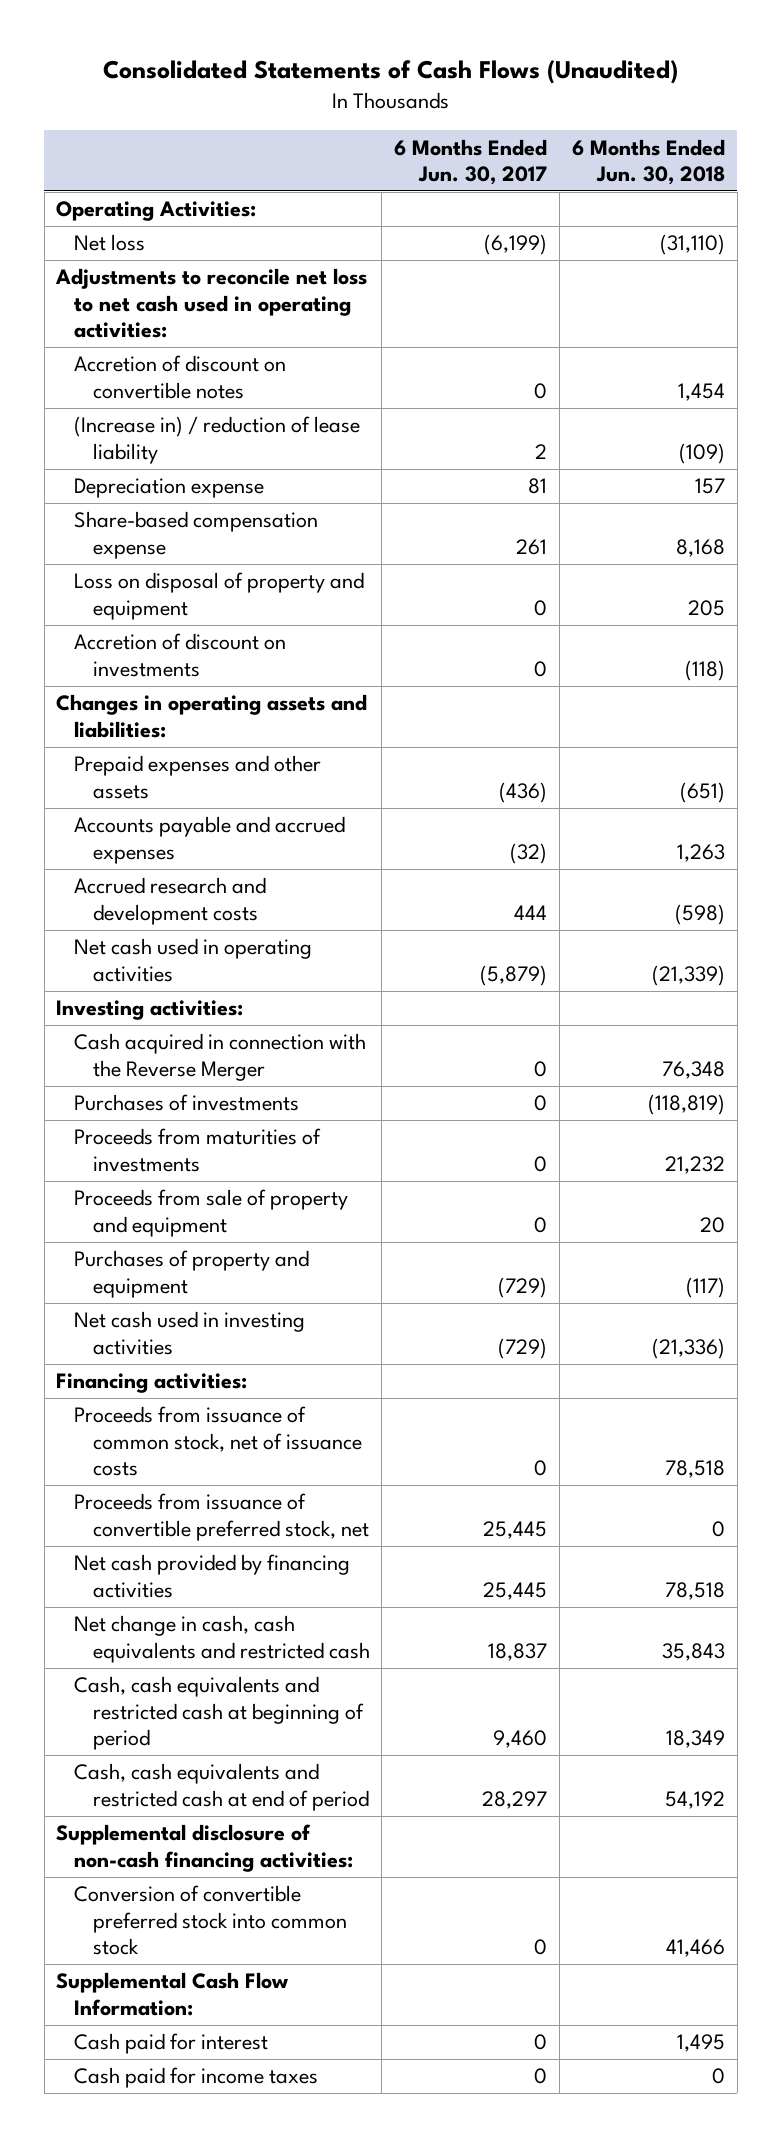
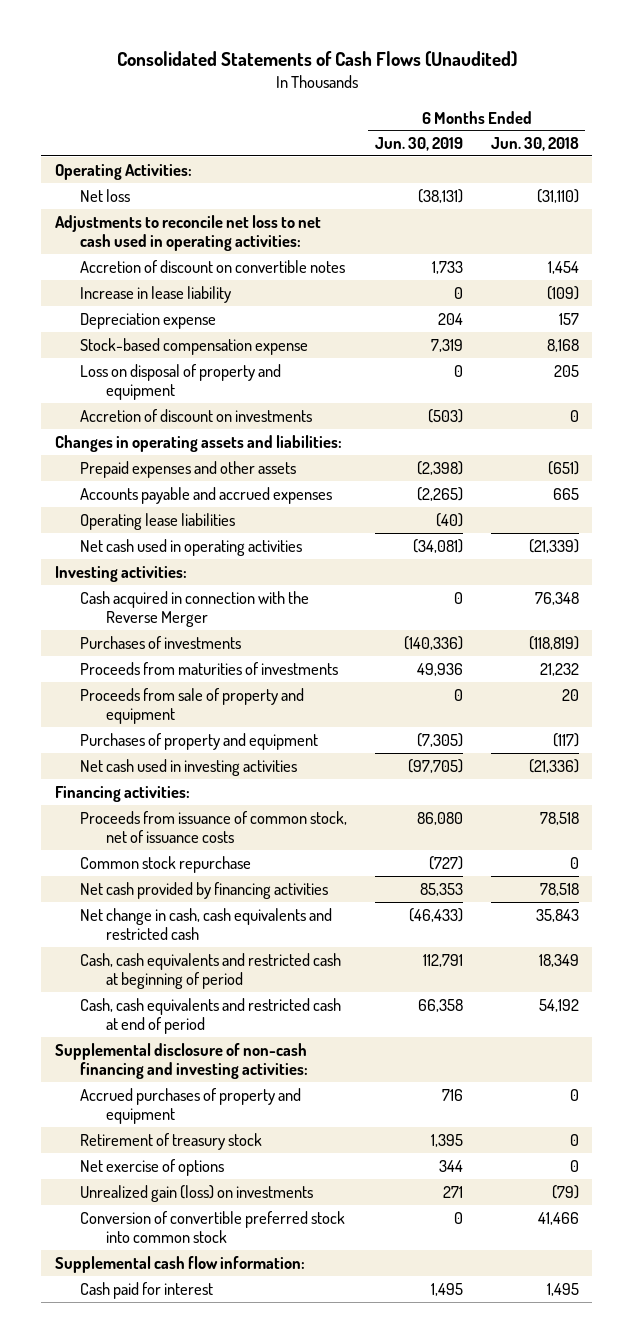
[394,138,548,186] 6 Months Ended Jun. 30, 2017 -> none
none -> [375,137,464,152] Jun. 30, 2019
[74,416,361,464] (Increase in) / reduction of lease liability -> [80,285,232,303] Increase in lease liability
[74,511,319,559] Share-based compensation expense -> [80,337,309,355] Stock-based compensation expense
[684,659,725,681] (118) -> [569,409,579,422] 0
[74,877,267,925] Accrued research and development costs -> none
[676,843,725,862] 1,263 -> [552,487,579,500] 665
none -> [80,512,236,530] Operating lease liabilities
[74,1493,369,1541] Proceeds from issuance of convertible preferred stock, net -> none
none -> [80,855,252,873] Common stock repurchase
[56,1824,354,1872] Supplemental disclosure of non-cash financing activities: -> [54,1042,309,1079] Supplemental disclosure of non-cash financing and investing activities:
none -> [80,1087,302,1124] Accrued purchases of property and equipment
none -> [80,1132,263,1150] Retirement of treasury stock
none -> [80,1158,225,1176] Net exercise of options
none -> [80,1184,314,1202] Unrealized gain (loss) on investments
[56,1972,289,2016] Supplemental Cash Flow Information: -> [54,1255,305,1273] Supplemental cash flow information:
[74,2067,319,2089] Cash paid for income taxes -> none

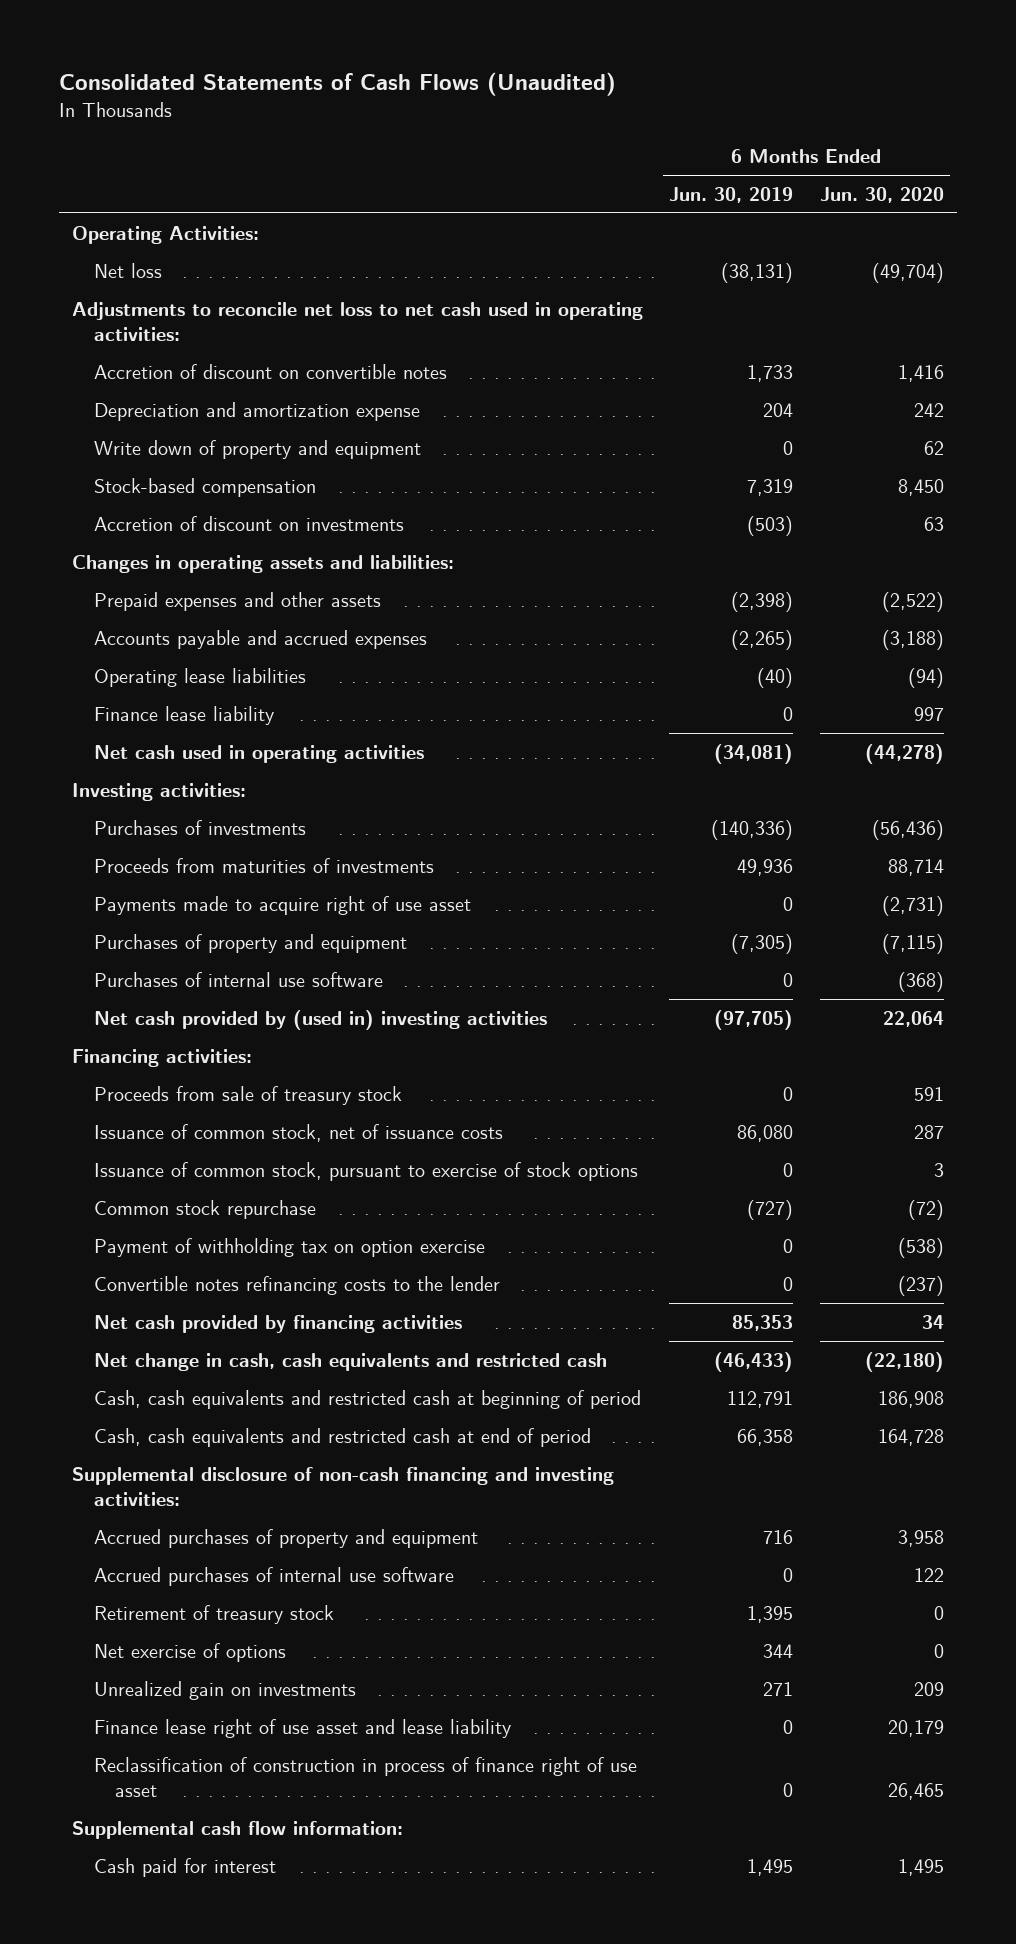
[490,137,579,152] Jun. 30, 2018 -> none
none -> [819,186,944,203] Jun. 30, 2020
[80,285,232,303] Increase in lease liability -> none
[80,363,282,400] Loss on disposal of property and equipment -> none
[80,312,217,329] Depreciation expense -> [93,401,420,421] Depreciation and amortization expense
none -> [93,439,421,459] Write down of property and equipment
[80,337,309,355] Stock-based compensation expense -> [93,477,316,497] Stock-based compensation
none -> [93,705,274,725] Finance lease liability
[80,590,310,627] Cash acquired in connection with the Reverse Merger -> none
[80,687,305,724] Proceeds from sale of property and equipment -> none
none -> [93,895,471,915] Payments made to acquire right of use asset
none -> [93,971,383,987] Purchases of internal use software
[80,758,298,776] Net cash used in investing activities -> [93,1009,547,1030] Net cash provided by (used in) investing activities
none -> [93,1085,402,1105] Proceeds from sale of treasury stock
[80,810,348,843] Proceeds from issuance of common stock, net of issuance costs -> [93,1123,503,1142] Issuance of common stock, net of issuance costs
none -> [93,1161,638,1181] Issuance of common stock, pursuant to exercise of stock options
none -> [93,1237,485,1257] Payment of withholding tax on option exercise
none -> [93,1275,500,1295] Convertible notes refinancing costs to the lender
none -> [93,1566,454,1586] Accrued purchases of internal use software
[80,1210,346,1243] Conversion of convertible preferred stock into common stock -> none
[80,1184,314,1202] Unrealized gain (loss) on investments -> [93,1680,356,1700] Unrealized gain on investments
none -> [93,1718,511,1738] Finance lease right of use asset and lease liability
none -> [93,1756,637,1798] Reclassification of construction in process of finance right of use asset

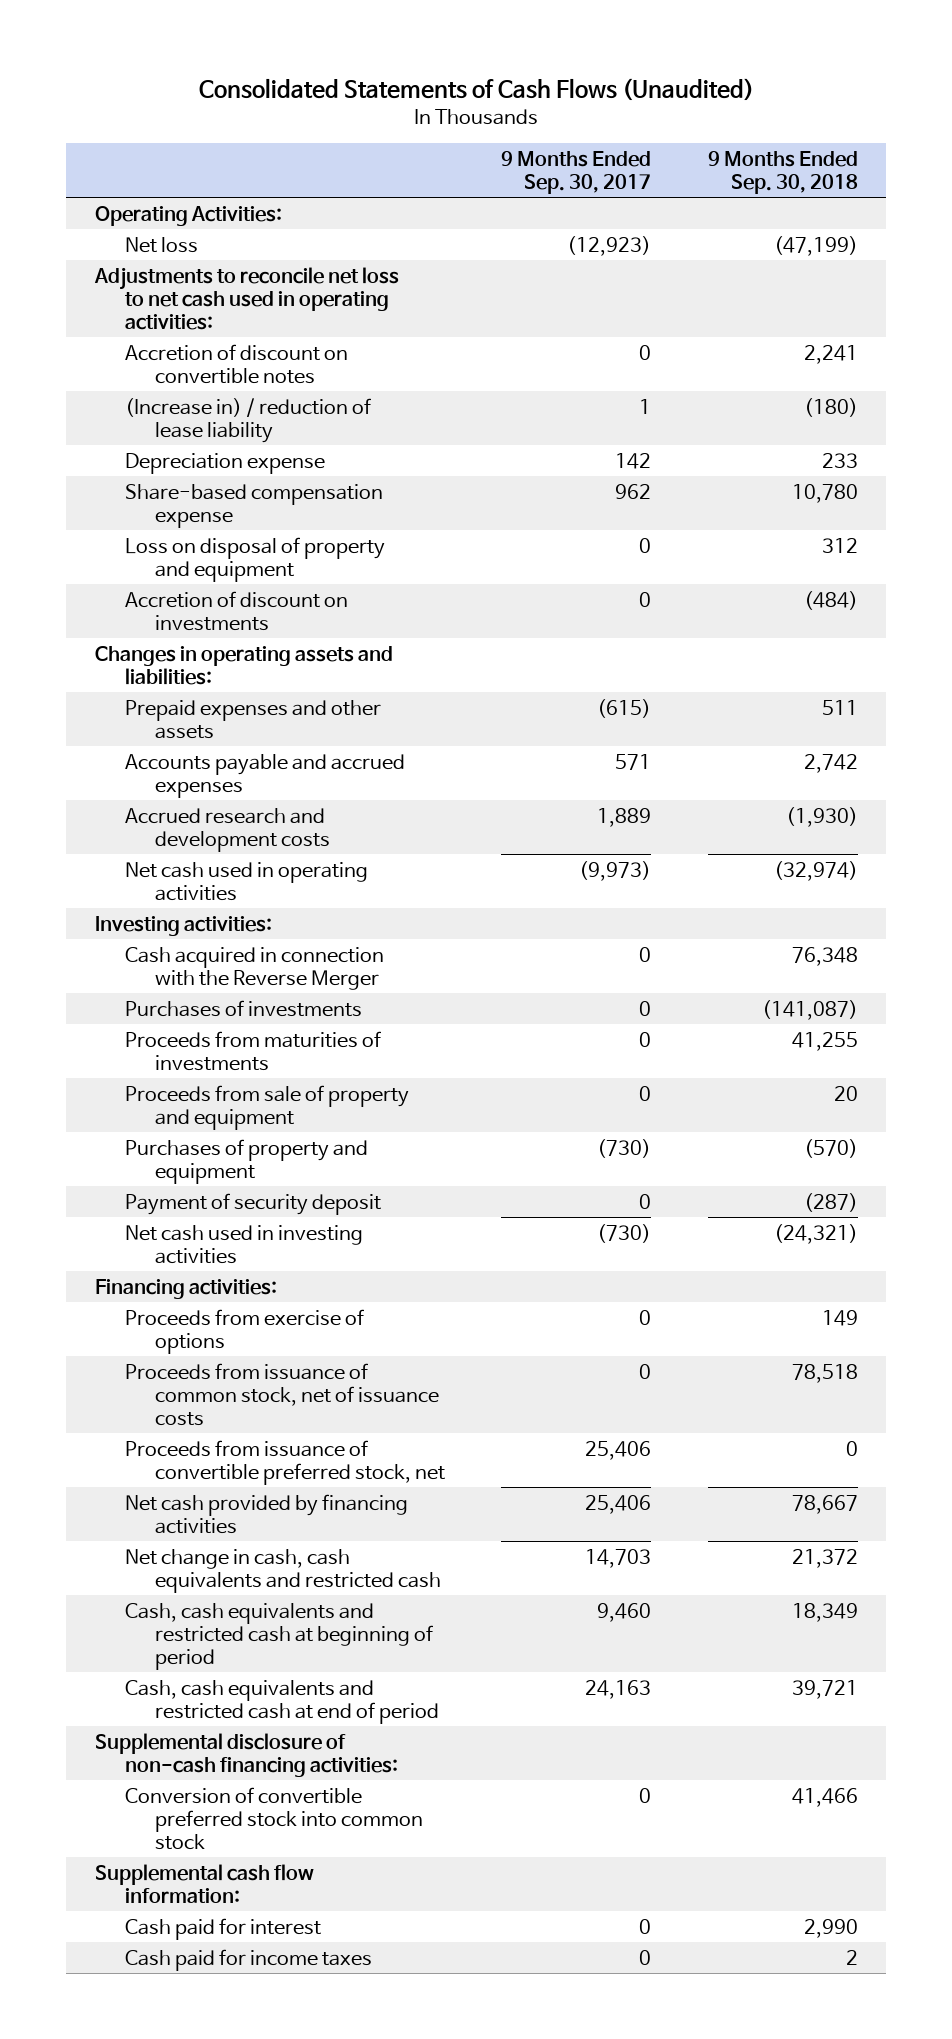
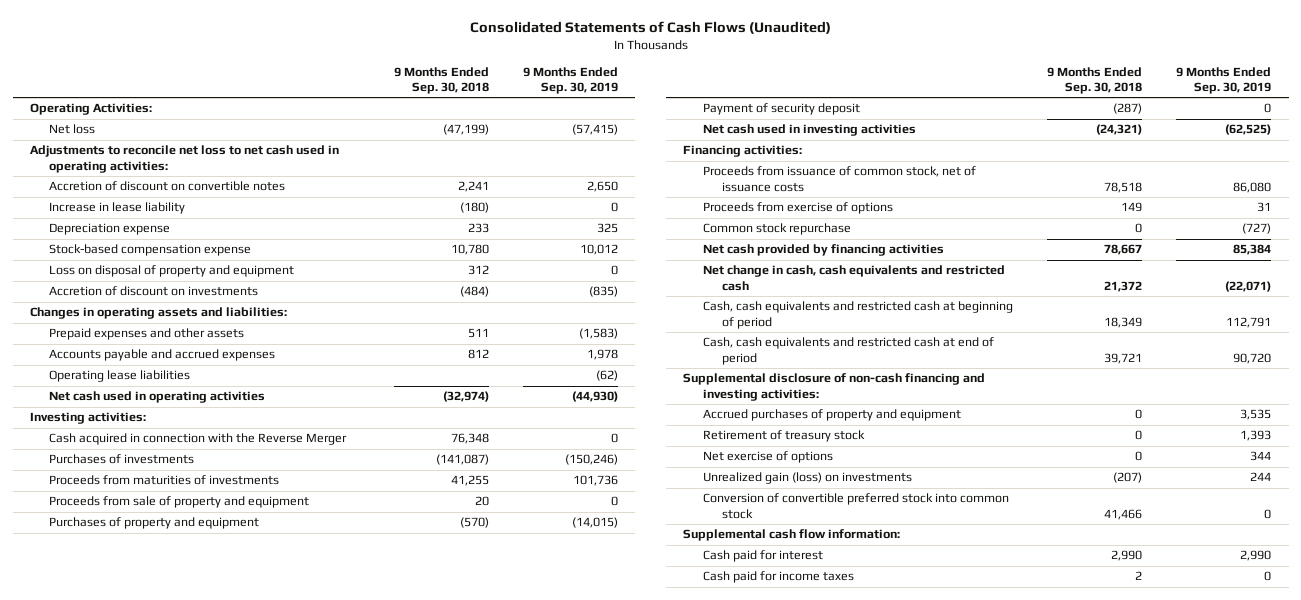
[501,150,652,194] 9 Months Ended Sep. 30, 2017 -> none
none -> [523,66,619,94] 9 Months Ended Sep. 30, 2019
[124,397,371,443] (Increase in) / reduction of lease liability -> [49,202,186,215] Increase in lease liability
[124,483,383,528] Share-based compensation expense -> [49,244,252,257] Stock-based compensation expense
[124,807,331,852] Accrued research and development costs -> none
[803,753,858,773] 2,742 -> [467,349,489,360] 812
none -> [49,370,191,383] Operating lease liabilities
[124,1439,446,1485] Proceeds from issuance of convertible preferred stock, net -> none
[124,1308,364,1354] Proceeds from exercise of options -> [702,202,893,215] Proceeds from exercise of options
none -> [702,223,851,236] Common stock repurchase
[94,1732,398,1777] Supplemental disclosure of non-cash financing activities: -> [683,373,986,401] Supplemental disclosure of non-cash financing and investing activities:
none -> [702,409,961,422] Accrued purchases of property and equipment
none -> [702,430,865,443] Retirement of treasury stock
none -> [702,451,833,464] Net exercise of options
none -> [702,472,912,485] Unrealized gain (loss) on investments

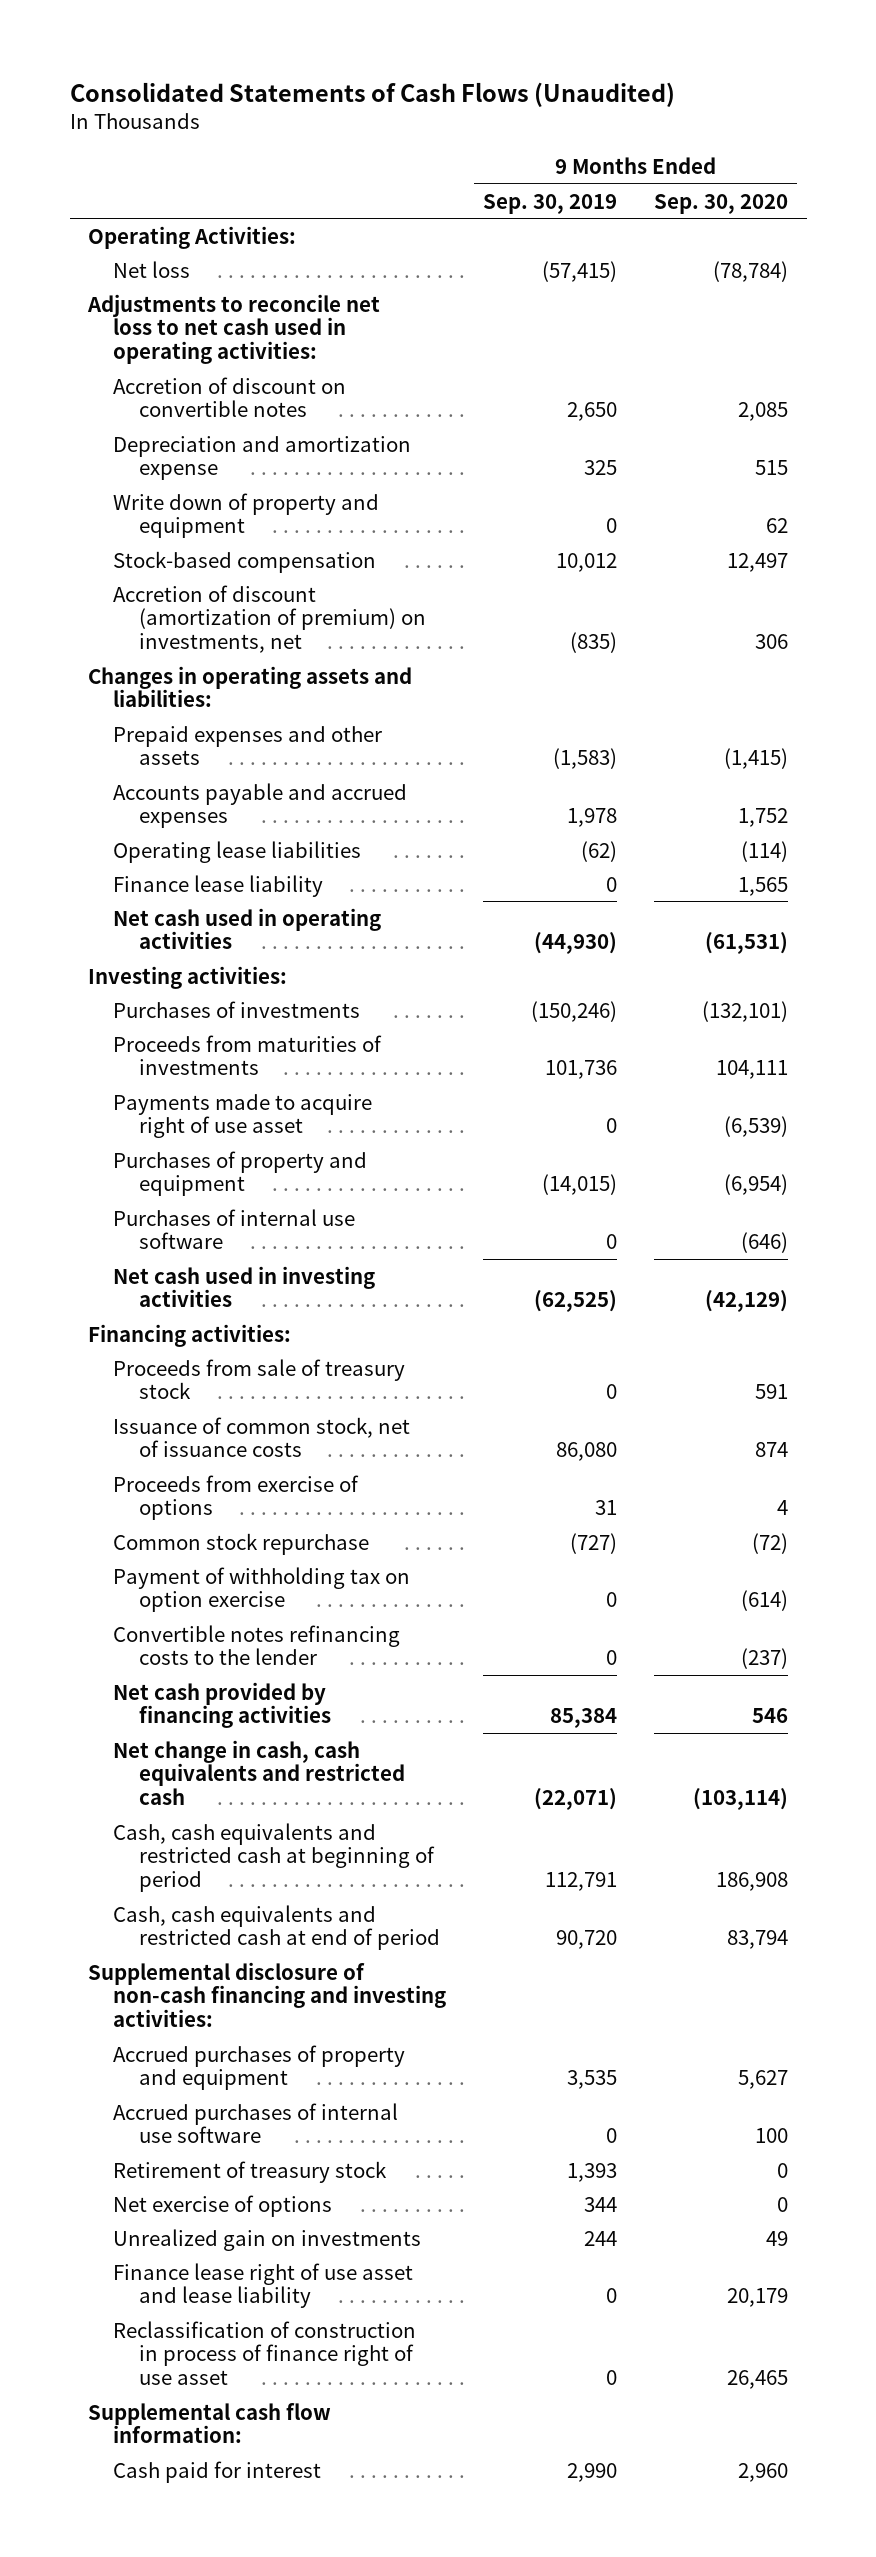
[393,66,489,94] 9 Months Ended Sep. 30, 2018 -> none
none -> [654,193,789,214] Sep. 30, 2020
[49,202,186,215] Increase in lease liability -> none
[49,265,295,278] Loss on disposal of property and equipment -> none
[49,223,171,236] Depreciation expense -> [113,435,412,481] Depreciation and amortization expense
none -> [113,492,380,539] Write down of property and equipment
[49,244,252,257] Stock-based compensation expense -> [113,550,377,573] Stock-based compensation
[49,286,259,297] Accretion of discount on investments -> [113,584,426,654] Accretion of discount (amortization of premium) on investments, net
none -> [113,874,324,897] Finance lease liability
[49,433,348,446] Cash acquired in connection with the Reverse Merger -> none
[49,496,310,509] Proceeds from sale of property and equipment -> none
none -> [113,1093,373,1139] Payments made to acquire right of use asset
[702,103,860,116] Payment of security deposit -> none
none -> [113,1208,356,1250] Purchases of internal use software
none -> [113,1358,406,1400] Proceeds from sale of treasury stock
[702,166,976,192] Proceeds from issuance of common stock, net of issuance costs -> [113,1416,411,1458] Issuance of common stock, net of issuance costs
none -> [113,1566,411,1613] Payment of withholding tax on option exercise
none -> [113,1624,401,1666] Convertible notes refinancing costs to the lender
none -> [113,2102,399,2144] Accrued purchases of internal use software
[702,493,1009,519] Conversion of convertible preferred stock into common stock -> none
[702,472,912,485] Unrealized gain (loss) on investments -> [113,2228,422,2251] Unrealized gain on investments
none -> [113,2262,414,2309] Finance lease right of use asset and lease liability
none -> [113,2320,417,2386] Reclassification of construction in process of finance right of use asset
[702,571,854,584] Cash paid for income taxes -> none

